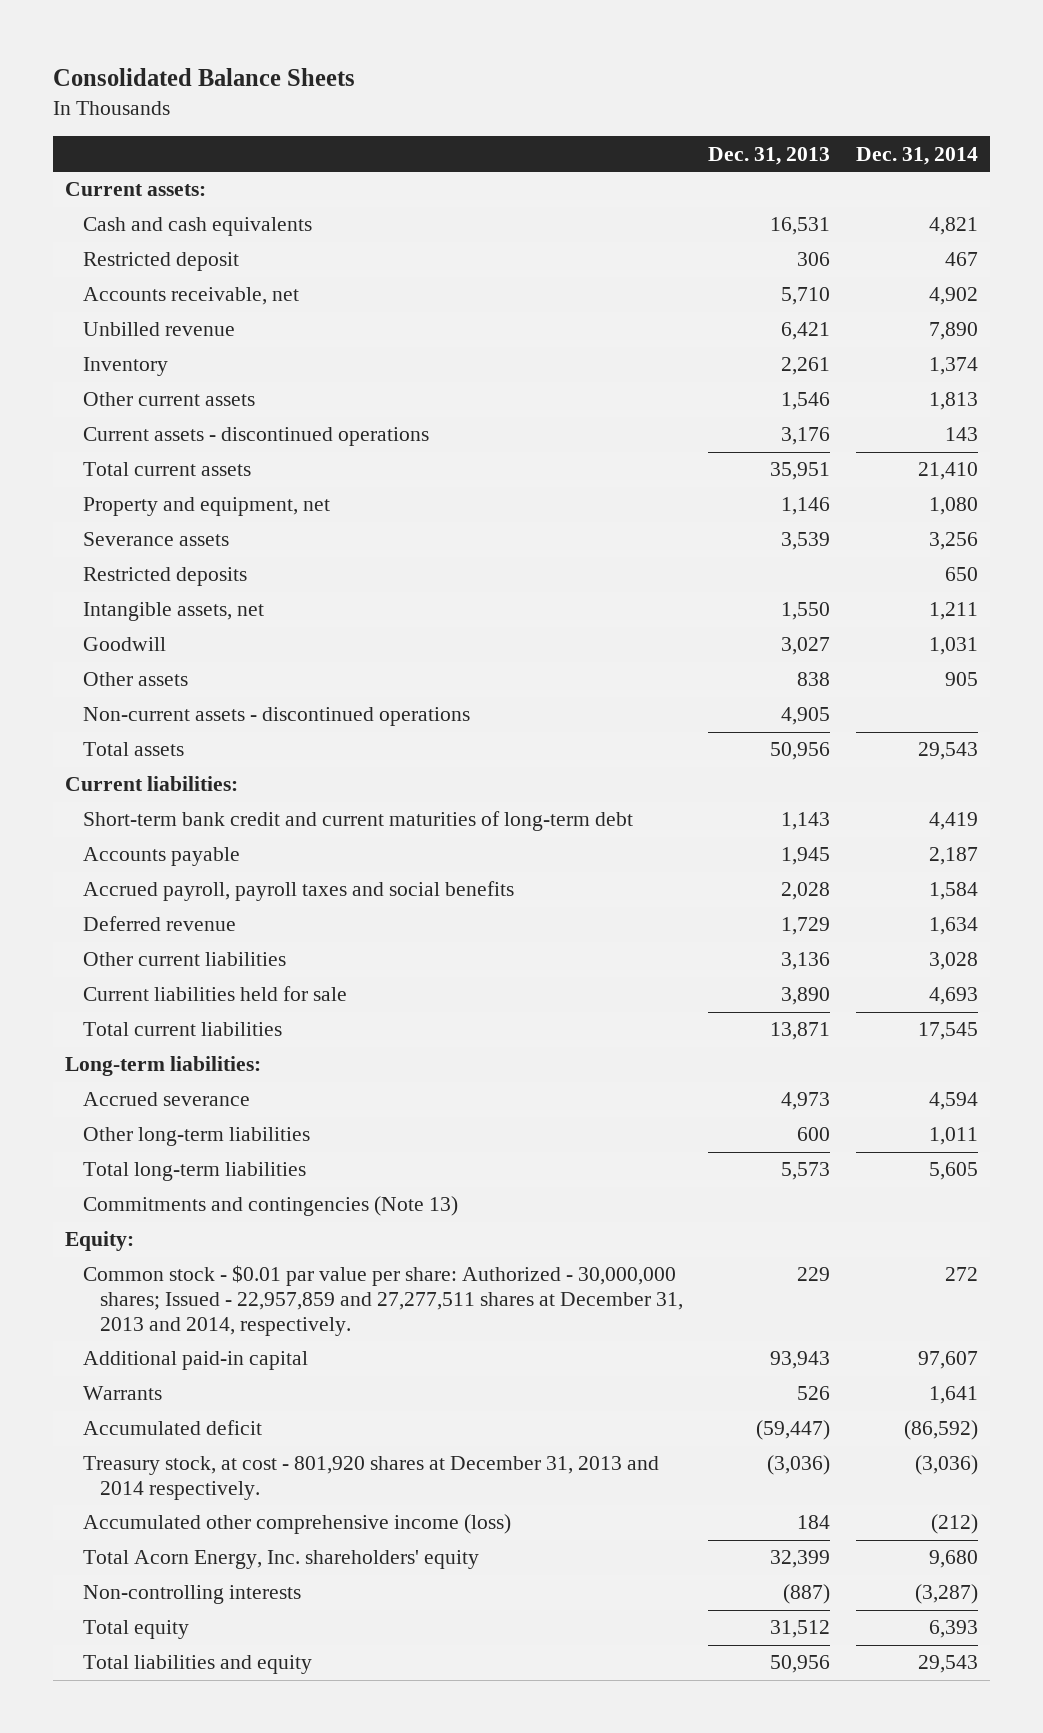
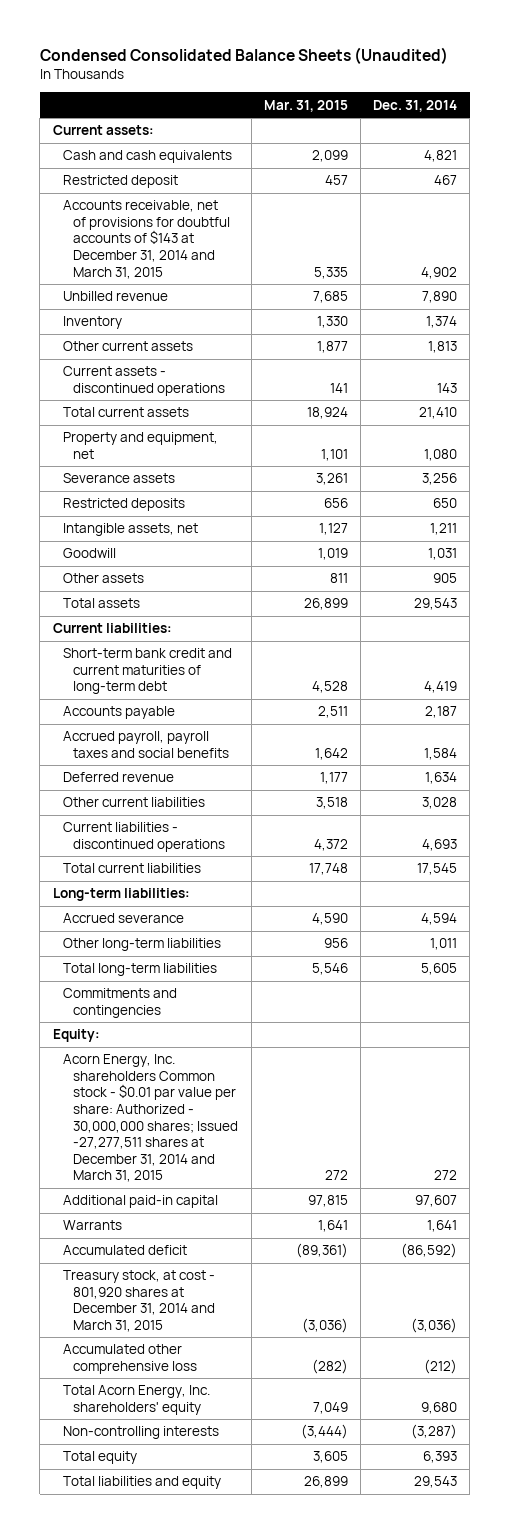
[52,68,355,87] Consolidated Balance Sheets -> [39,46,448,64] Condensed Consolidated Balance Sheets (Unaudited)
[708,146,831,165] Dec. 31, 2013 -> none
none -> [263,99,348,112] Mar. 31, 2015
[82,287,299,306] Accounts receivable, net -> [63,200,231,279] Accounts receivable, net of provisions for doubtful accounts of $143 at December 31, 2014 and March 31, 2015
[82,707,470,727] Non-current assets - discontinued operations -> none
[82,986,347,1002] Current liabilities held for sale -> [63,822,226,852] Current liabilities - discontinued operations
[82,1196,458,1217] Commitments and contingencies (Note 13) -> [63,988,178,1018] Commitments and contingencies
[82,1265,683,1336] Common stock - $0.01 par value per share: Authorized - 30,000,000 shares; Issued - 22,957,859 and 27,277,511 shares at December 31, 2013 and 2014, respectively. -> [63,1054,239,1183] Acorn Energy, Inc. shareholders Common stock - $0.01 par value per share: Authorized - 30,000,000 shares; Issued -27,277,511 shares at December 31, 2014 and March 31, 2015
[82,1456,659,1501] Treasury stock, at cost - 801,920 shares at December 31, 2013 and 2014 respectively. -> [63,1270,216,1333] Treasury stock, at cost - 801,920 shares at December 31, 2014 and March 31, 2015
[82,1514,511,1535] Accumulated other comprehensive income (loss) -> [63,1344,198,1374] Accumulated other comprehensive loss

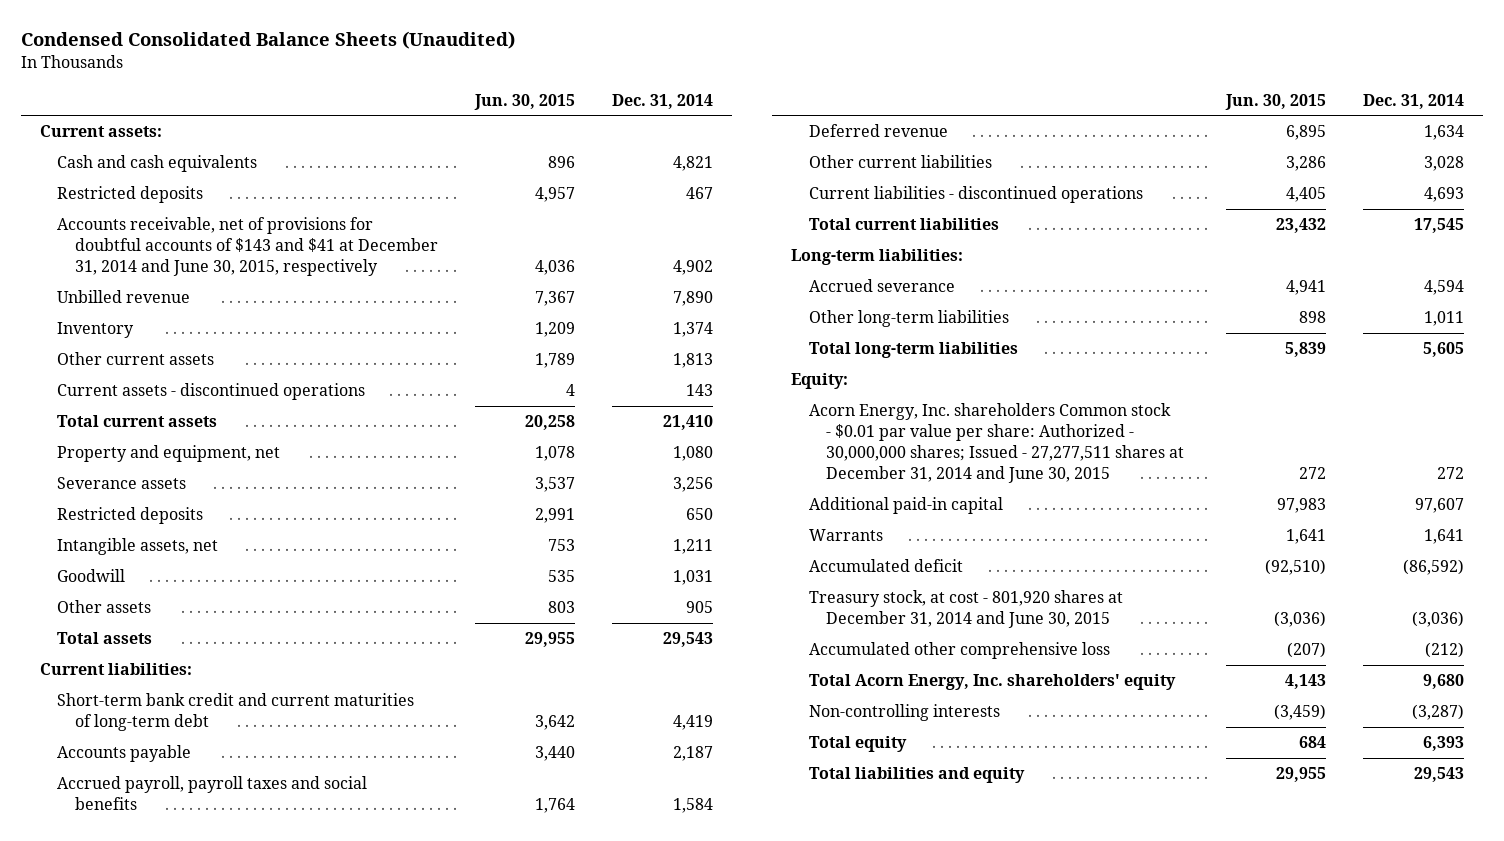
[263,99,348,112] Mar. 31, 2015 -> none
none -> [474,93,576,110] Jun. 30, 2015
[63,175,179,189] Restricted deposit -> [57,186,204,204] Restricted deposits
[63,200,231,279] Accounts receivable, net of provisions for doubtful accounts of $143 at December 31, 2014 and March 31, 2015 -> [57,217,439,277] Accounts receivable, net of provisions for doubtful accounts of $143 and $41 at December 31, 2014 and June 30, 2015, respectively
[63,988,178,1018] Commitments and contingencies -> none
[63,1054,239,1183] Acorn Energy, Inc. shareholders Common stock - $0.01 par value per share: Authorized - 30,000,000 shares; Issued -27,277,511 shares at December 31, 2014 and March 31, 2015 -> [808,403,1185,484] Acorn Energy, Inc. shareholders Common stock - $0.01 par value per share: Authorized - 30,000,000 shares; Issued - 27,277,511 shares at December 31, 2014 and June 30, 2015
[63,1270,216,1333] Treasury stock, at cost - 801,920 shares at December 31, 2014 and March 31, 2015 -> [808,590,1123,629] Treasury stock, at cost - 801,920 shares at December 31, 2014 and June 30, 2015

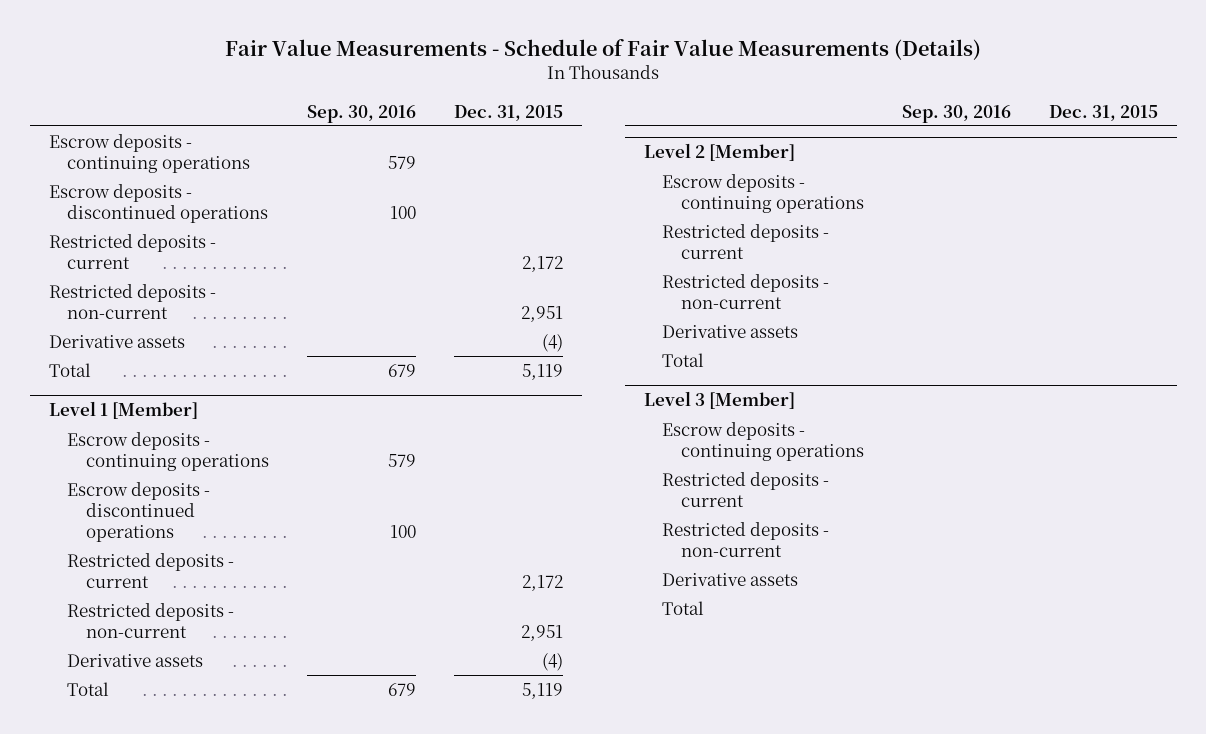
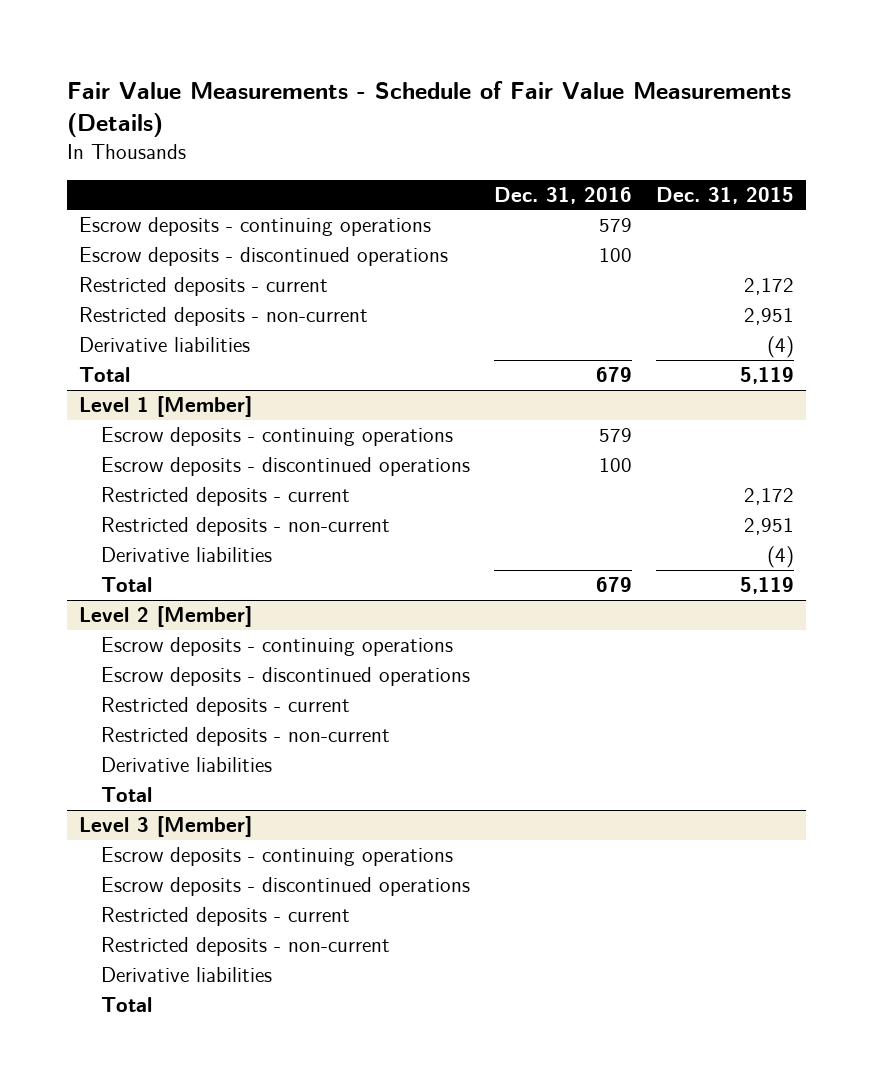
[306,104,416,123] Sep. 30, 2016 -> none
none -> [493,186,632,204] Dec. 31, 2016
[48,334,185,348] Derivative assets -> [78,337,250,353] Derivative liabilities
[67,653,204,667] Derivative assets -> [101,547,273,563] Derivative liabilities
none -> [101,667,471,687] Escrow deposits - discontinued operations
[662,324,799,338] Derivative assets -> [101,757,273,773] Derivative liabilities
none -> [101,877,471,897] Escrow deposits - discontinued operations
[662,572,799,586] Derivative assets -> [101,967,273,983] Derivative liabilities

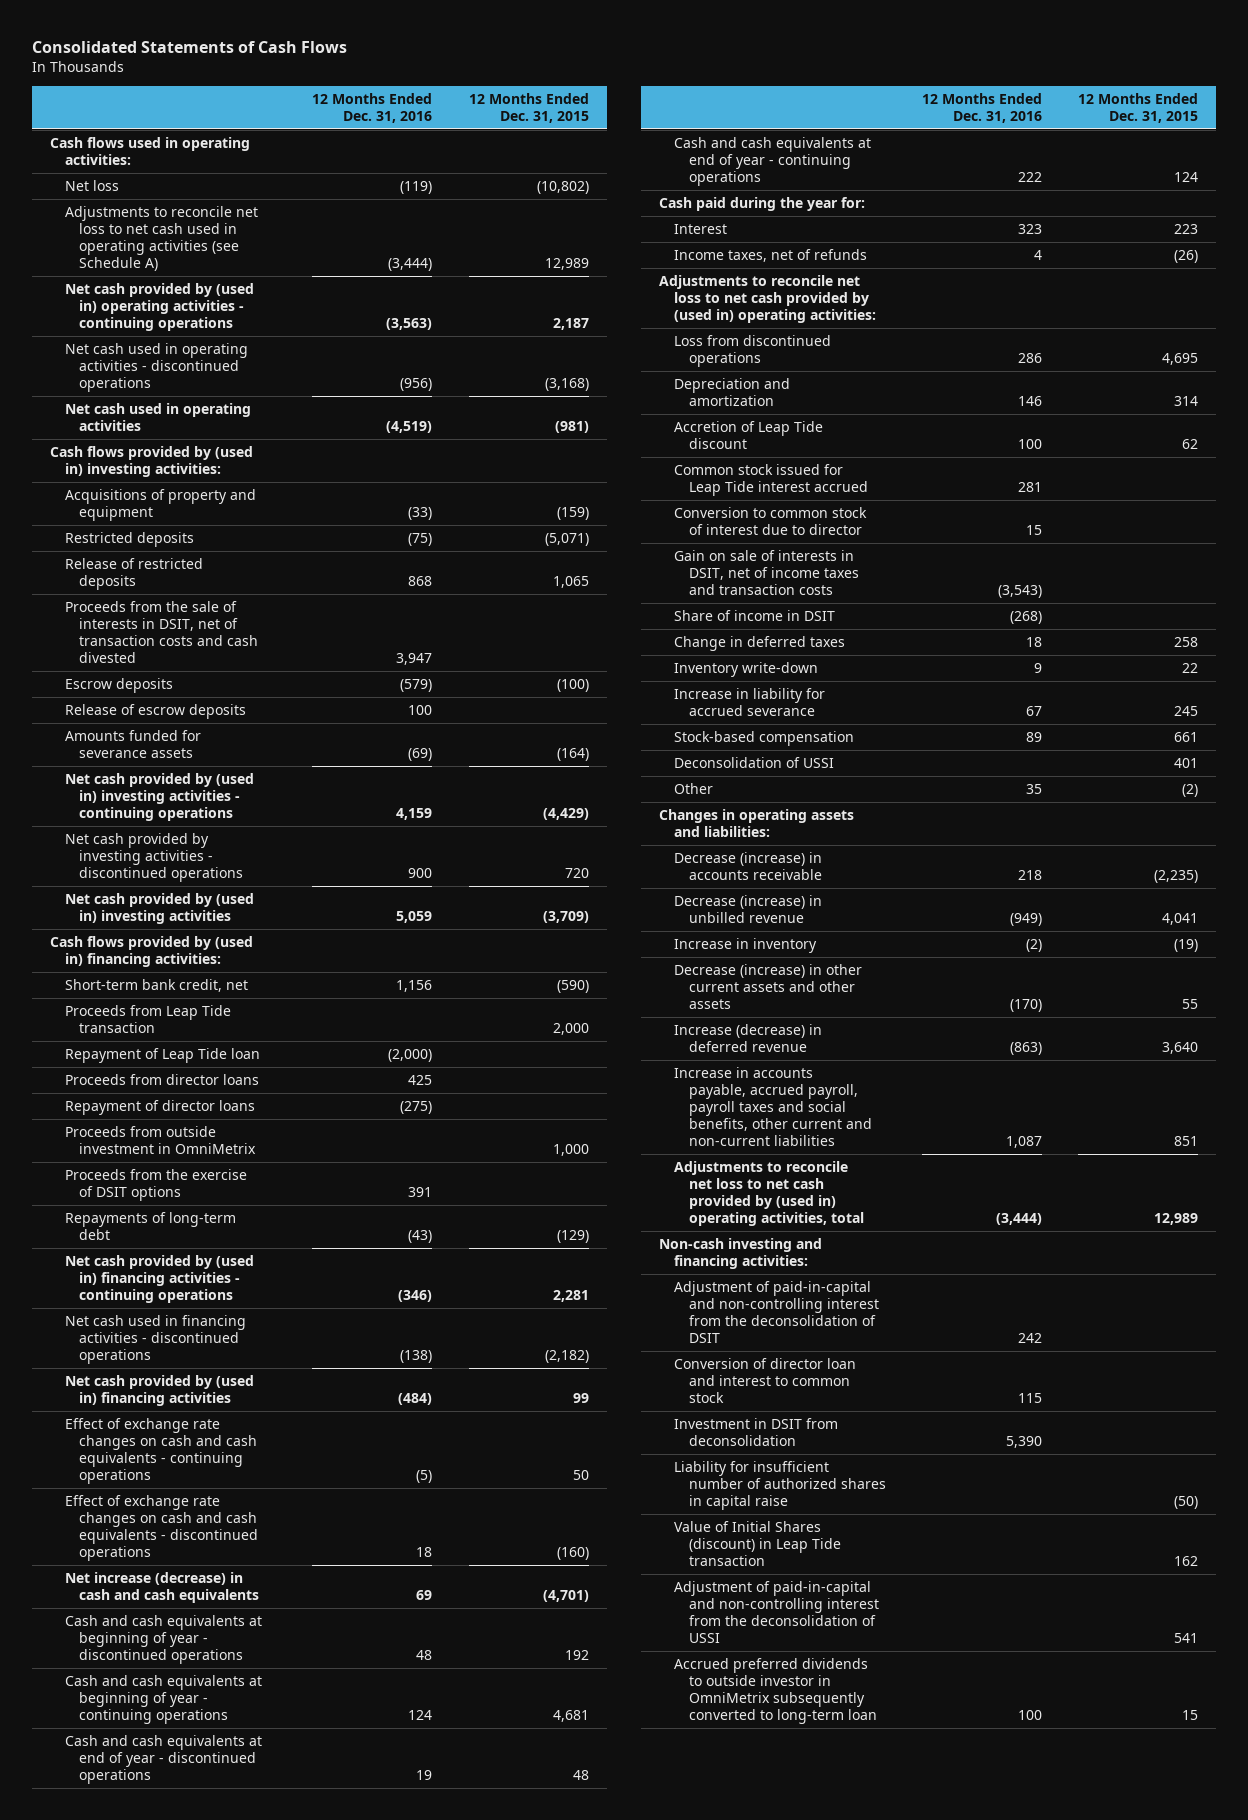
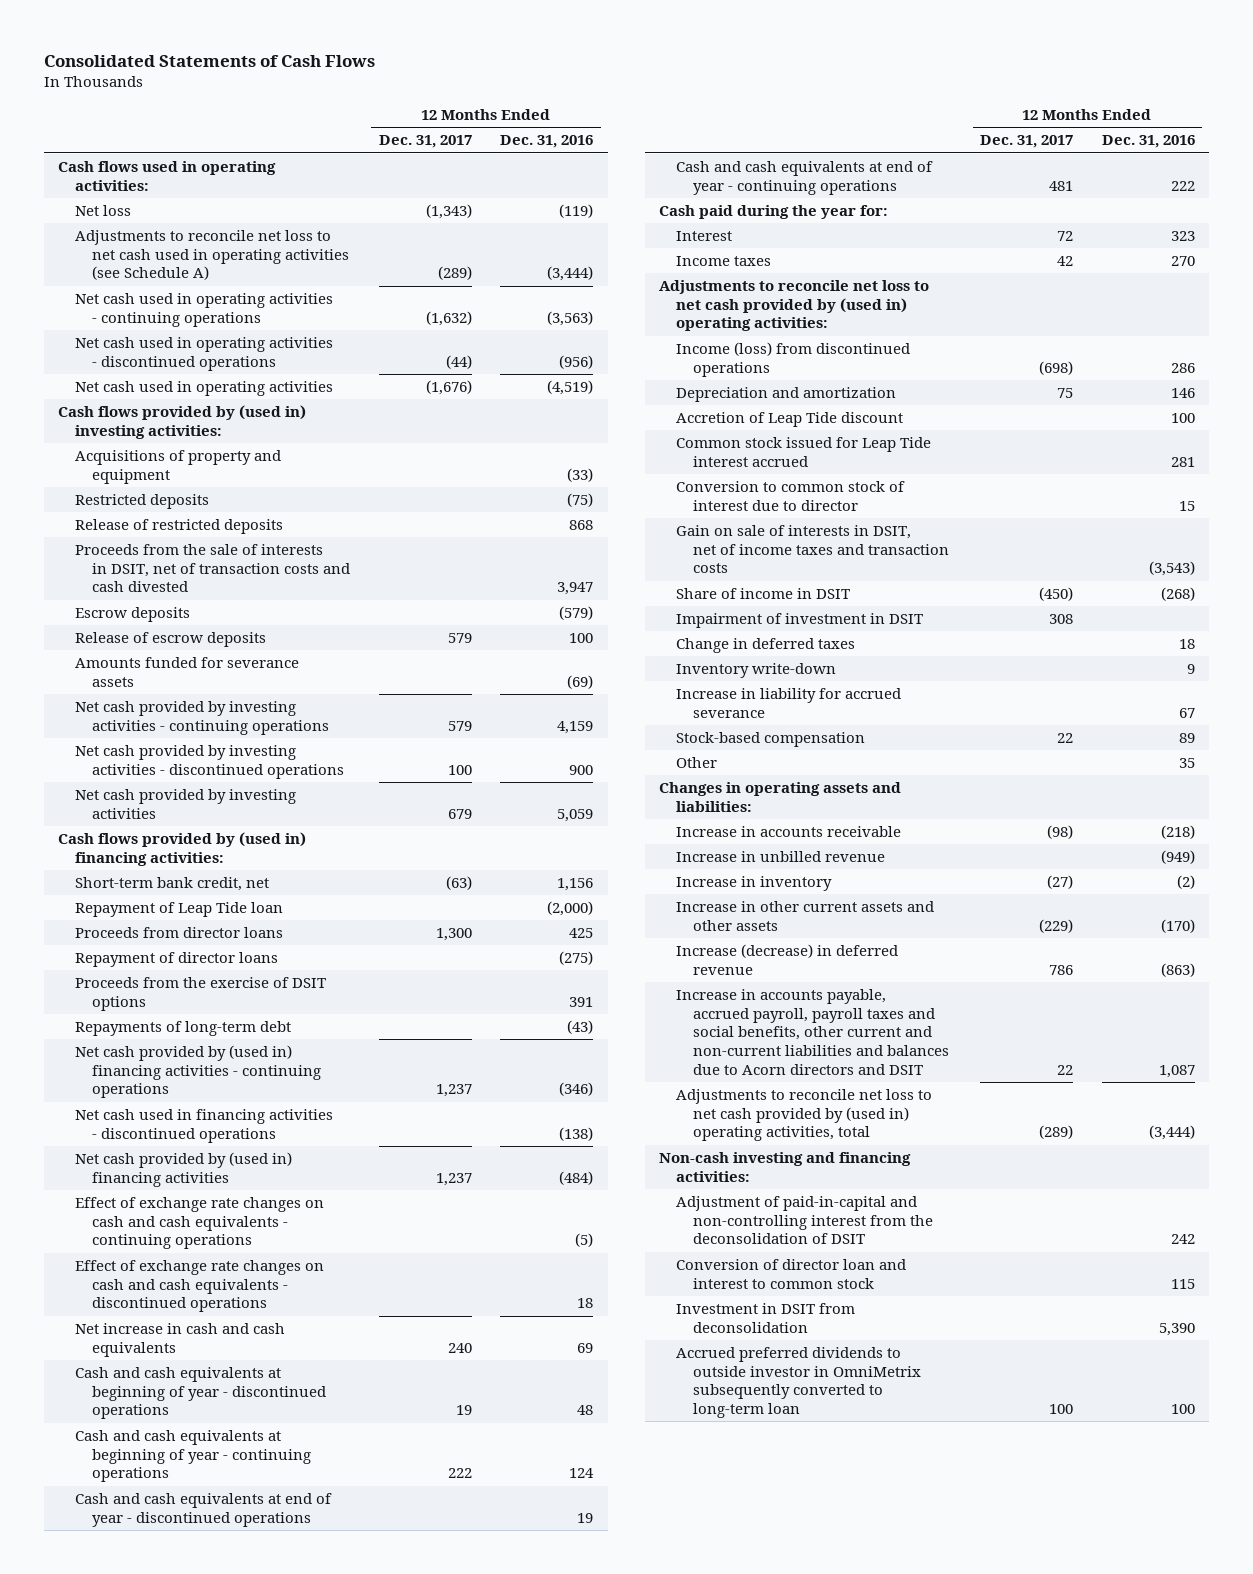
[468,92,589,123] 12 Months Ended Dec. 31, 2015 -> none
none -> [378,135,472,149] Dec. 31, 2017
[64,282,254,332] Net cash provided by (used in) operating activities - continuing operations -> [74,293,333,327] Net cash used in operating activities - continuing operations
[64,772,254,822] Net cash provided by (used in) investing activities - continuing operations -> [74,701,329,735] Net cash provided by investing activities - continuing operations
[64,892,254,925] Net cash provided by (used in) investing activities -> [74,789,296,819] Net cash provided by investing activities
[64,1004,231,1034] Proceeds from Leap Tide transaction -> none
[64,1125,257,1155] Proceeds from outside investment in OmniMetrix -> none
[64,1571,260,1604] Net increase (decrease) in cash and cash equivalents -> [74,1323,285,1357] Net increase in cash and cash equivalents
[674,248,868,262] Income taxes, net of refunds -> [676,256,772,267] Income taxes
[1033,249,1042,260] 4 -> [1170,256,1195,267] 270
[674,334,832,368] Loss from discontinued operations -> [676,342,911,377] Income (loss) from discontinued operations
none -> [676,613,924,629] Impairment of investment in DSIT
[674,756,835,768] Deconsolidation of USSI -> none
[674,851,823,881] Decrease (increase) in accounts receivable -> [676,826,902,838] Increase in accounts receivable
[1017,870,1042,881] 218 -> [1160,825,1195,840] (218)
[674,894,823,924] Decrease (increase) in unbilled revenue -> [676,851,886,863] Increase in unbilled revenue
[674,963,863,1010] Decrease (increase) in other current assets and other assets -> [676,901,935,931] Increase in other current assets and other assets
[674,1066,872,1147] Increase in accounts payable, accrued payroll, payroll taxes and social benefits, other current and non-current liabilities -> [676,989,950,1075] Increase in accounts payable, accrued payroll, payroll taxes and social benefits, other current and non-current liabilities and balances due to Acorn directors and DSIT
[674,1460,886,1511] Liability for insufficient number of authorized shares in capital raise -> none
[674,1520,841,1567] Value of Initial Shares (discount) in Leap Tide transaction -> none
[674,1580,879,1644] Adjustment of paid-in-capital and non-controlling interest from the deconsolidation of USSI -> none

